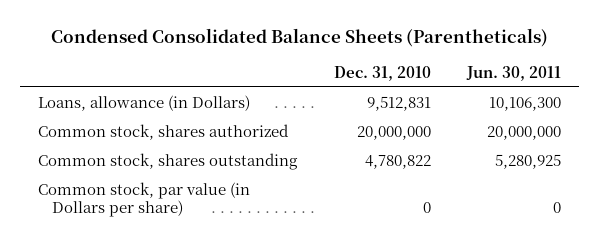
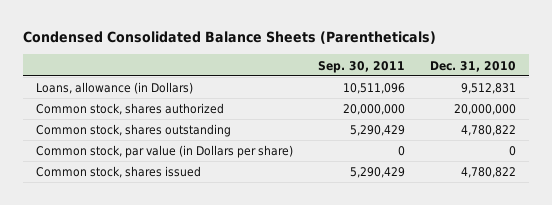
[465,65,561,81] Jun. 30, 2011 -> none
none -> [318,60,406,73] Sep. 30, 2011
none -> [35,166,201,179] Common stock, shares issued

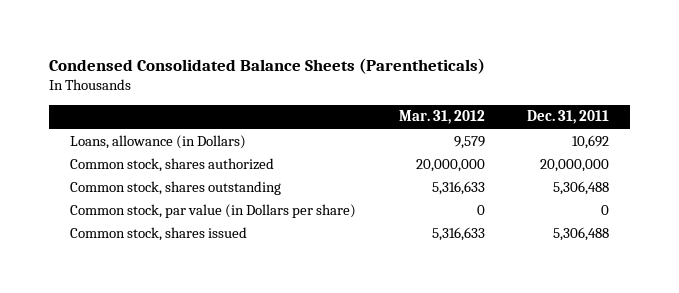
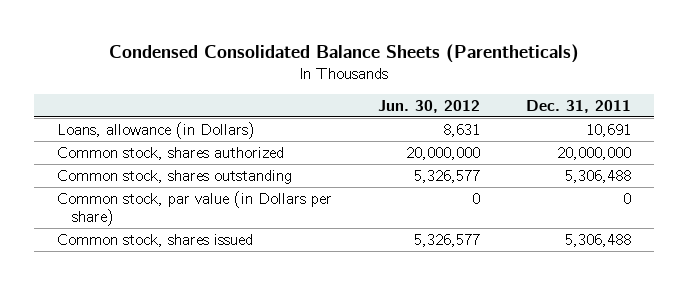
[398,110,485,125] Mar. 31, 2012 -> none
none -> [378,100,481,114] Jun. 30, 2012
[572,134,610,149] 10,692 -> [586,123,632,137] 10,691

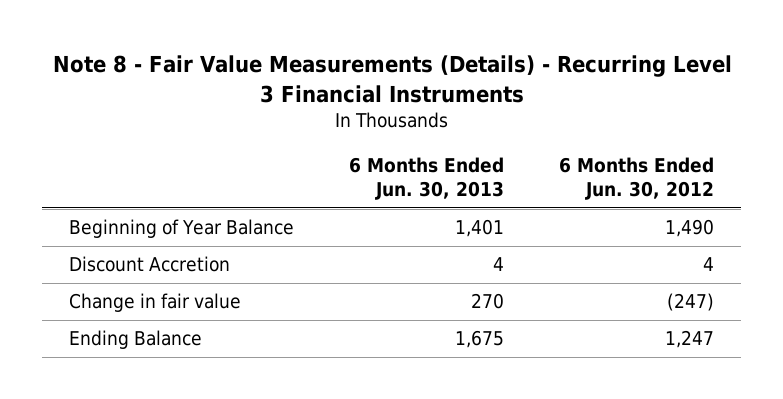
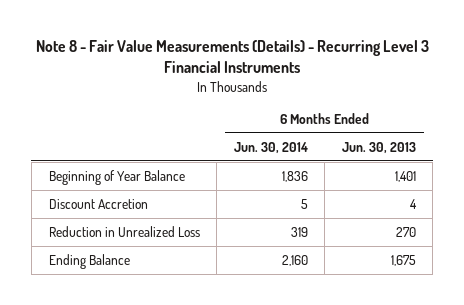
[558,156,714,201] 6 Months Ended Jun. 30, 2012 -> none
none -> [233,141,308,154] Jun. 30, 2014
[69,293,242,313] Change in fair value -> [48,225,200,237] Reduction in Unrealized Loss

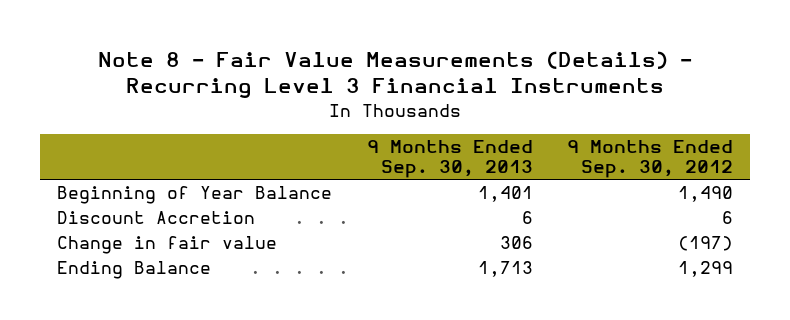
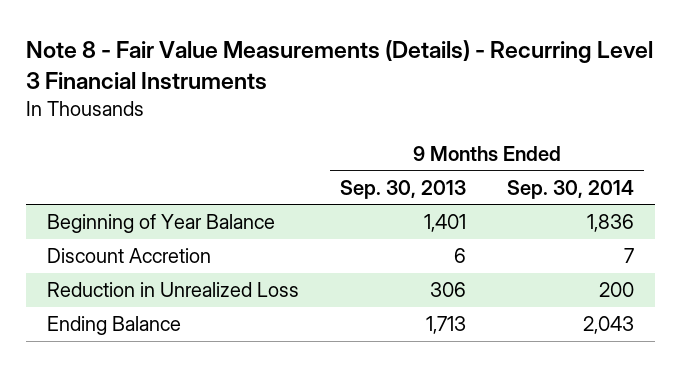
[567,140,734,179] 9 Months Ended Sep. 30, 2012 -> none
none -> [506,179,634,199] Sep. 30, 2014
[57,236,278,255] Change in fair value -> [46,282,299,298] Reduction in Unrealized Loss

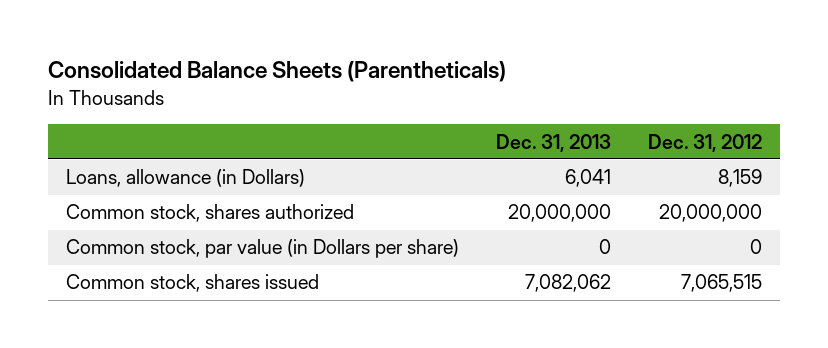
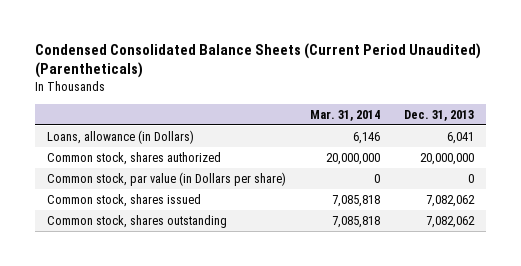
[47,61,506,83] Consolidated Balance Sheets (Parentheticals) -> [35,42,482,79] Condensed Consolidated Balance Sheets (Current Period Unaudited) (Parentheticals)
[647,133,762,152] Dec. 31, 2012 -> none
none -> [310,109,381,121] Mar. 31, 2014
none -> [47,215,228,229] Common stock, shares outstanding

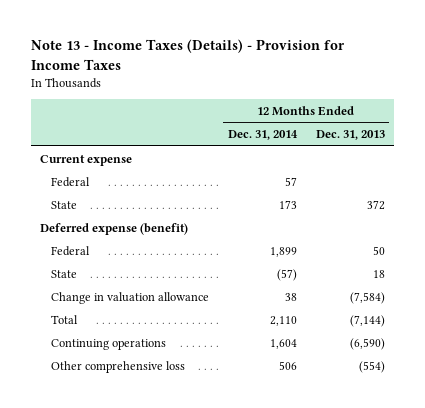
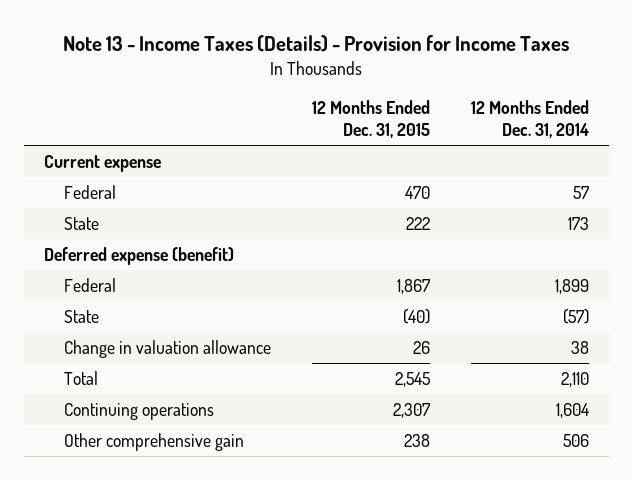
[315,130,385,141] Dec. 31, 2013 -> none
none -> [311,100,430,139] 12 Months Ended Dec. 31, 2015
[51,360,186,373] Other comprehensive loss -> [64,432,245,451] Other comprehensive gain

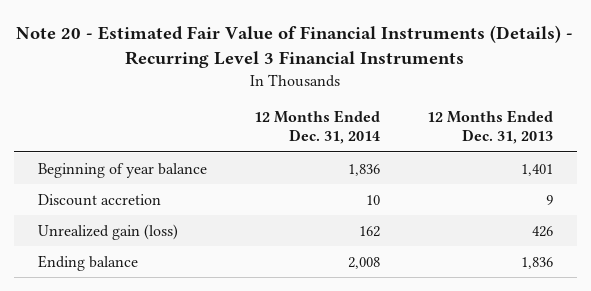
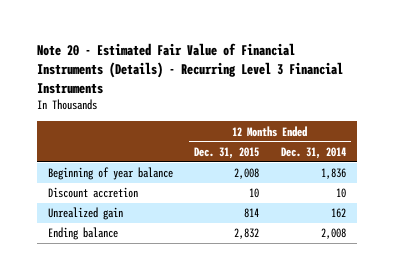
[427,110,554,145] 12 Months Ended Dec. 31, 2013 -> none
none -> [194,146,260,159] Dec. 31, 2015
[37,223,178,240] Unrealized gain (loss) -> [47,207,123,221] Unrealized gain

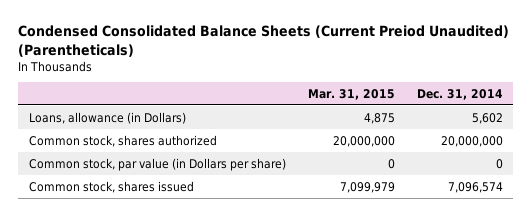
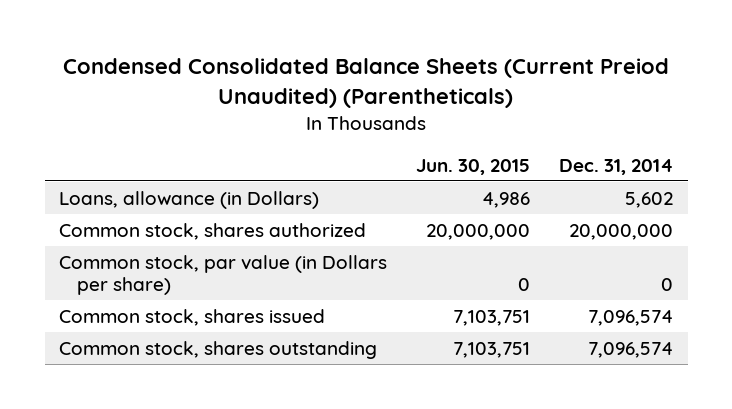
[307,88,395,100] Mar. 31, 2015 -> none
none -> [416,158,531,175] Jun. 30, 2015
none -> [59,340,378,359] Common stock, shares outstanding

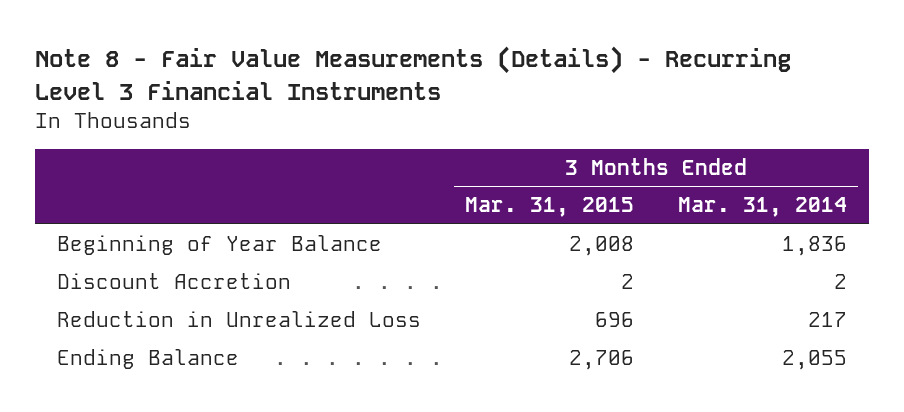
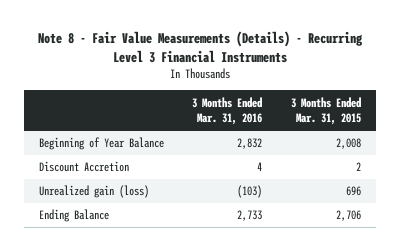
[677,197,847,218] Mar. 31, 2014 -> none
none -> [192,96,263,126] 3 Months Ended Mar. 31, 2016
[56,311,421,328] Reduction in Unrealized Loss -> [38,185,149,199] Unrealized gain (loss)

